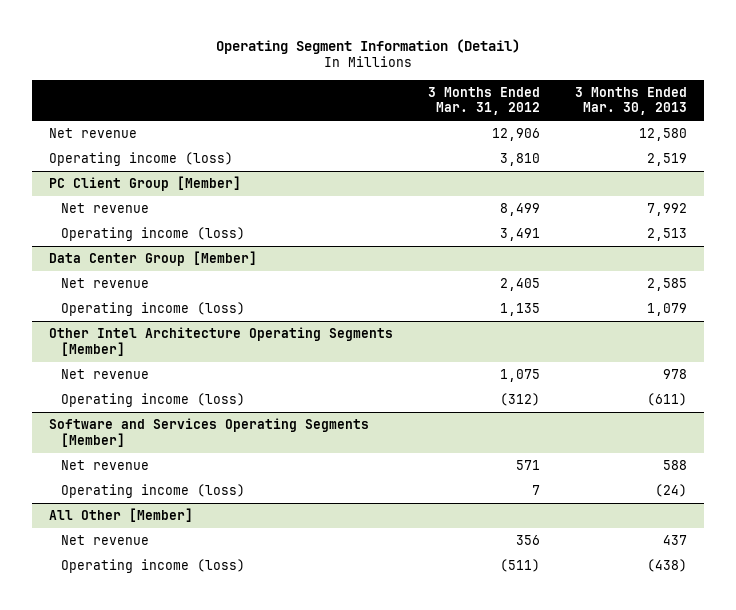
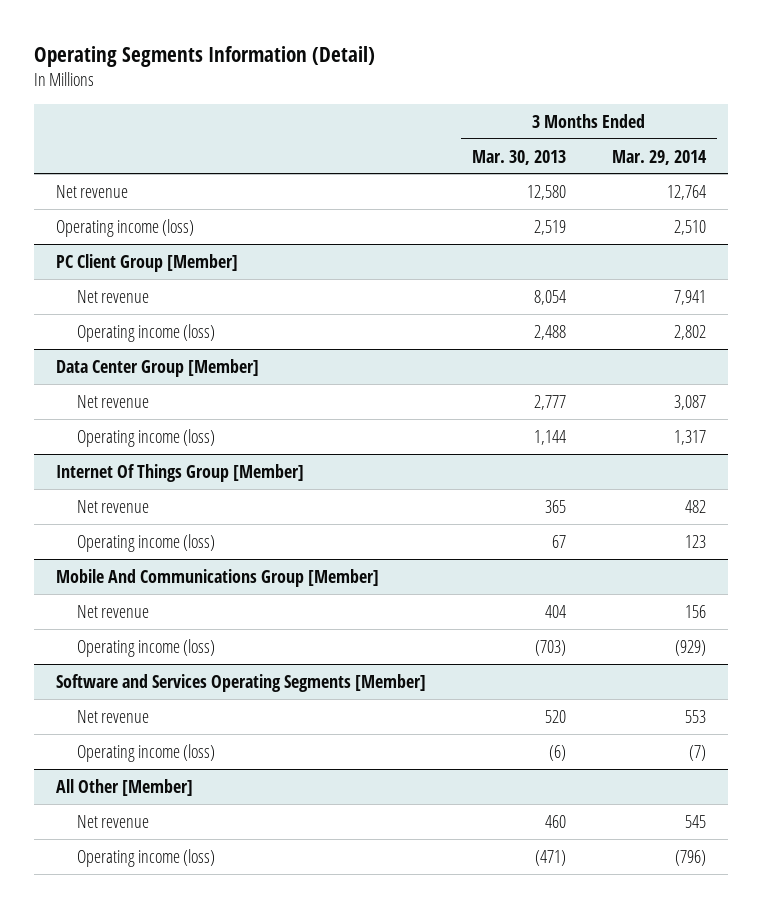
[215,38,520,54] Operating Segment Information (Detail) -> [33,45,375,67] Operating Segments Information (Detail)
[427,86,540,116] 3 Months Ended Mar. 31, 2012 -> none
none -> [611,149,707,165] Mar. 29, 2014
[646,203,687,217] 7,992 -> [533,289,566,305] 8,054
[646,228,687,242] 2,513 -> [533,324,566,340] 2,488
[49,327,394,356] Other Intel Architecture Operating Segments [Member] -> none
[646,278,687,292] 2,585 -> [533,394,566,410] 2,777
[646,303,687,317] 1,079 -> [533,429,566,445] 1,144
none -> [56,463,305,482] Internet Of Things Group [Member]
[662,369,687,380] 978 -> [544,499,566,513] 365
[646,393,687,407] (611) -> [551,534,566,548] 67
none -> [56,568,380,587] Mobile And Communications Group [Member]
none -> [77,604,150,618] Net revenue
none -> [77,638,216,657] Operating income (loss)
[662,460,687,471] 588 -> [544,709,566,723] 520
[654,484,687,498] (24) -> [548,744,566,761] (6)
[662,535,687,546] 437 -> [544,814,566,828] 460
[646,559,687,573] (438) -> [534,849,566,866] (471)

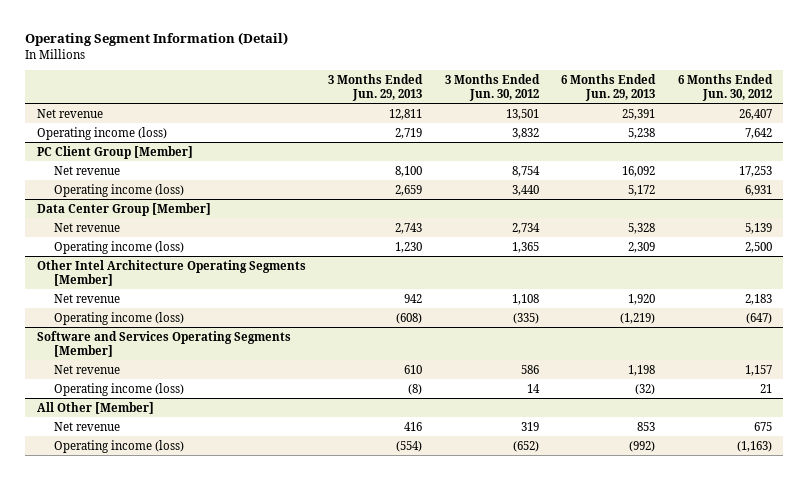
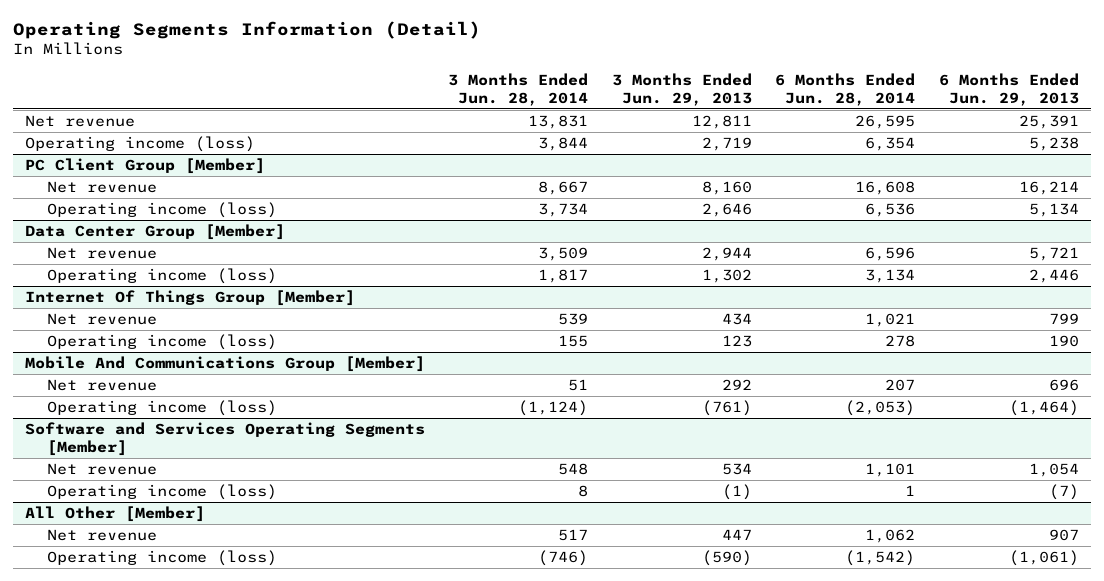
[25,32,289,47] Operating Segment Information (Detail) -> [12,21,481,40] Operating Segments Information (Detail)
[444,73,540,101] 3 Months Ended Jun. 30, 2012 -> none
[677,73,773,101] 6 Months Ended Jun. 30, 2012 -> none
none -> [448,72,589,106] 3 Months Ended Jun. 28, 2014
none -> [775,72,916,106] 6 Months Ended Jun. 28, 2014
[395,165,423,177] 8,100 -> [701,181,752,196] 8,160
[622,165,656,177] 16,092 -> [1019,181,1080,196] 16,214
[395,184,423,196] 2,659 -> [701,203,752,218] 2,646
[628,184,656,196] 5,172 -> [1029,203,1080,218] 5,134
[36,259,306,286] Other Intel Architecture Operating Segments [Member] -> none
[395,222,423,234] 2,743 -> [701,247,752,262] 2,944
[628,222,656,234] 5,328 -> [1029,247,1080,262] 5,721
[395,241,423,253] 1,230 -> [701,269,752,284] 1,302
[628,241,656,253] 2,309 -> [1029,269,1080,284] 2,446
none -> [24,290,355,307] Internet Of Things Group [Member]
[404,293,423,303] 942 -> [721,313,752,326] 434
[628,293,656,305] 1,920 -> [1049,313,1080,325] 799
[396,312,423,324] (608) -> [721,335,752,348] 123
[620,312,656,324] (1,219) -> [1049,335,1080,348] 190
none -> [24,356,425,373] Mobile And Communications Group [Member]
none -> [47,379,158,392] Net revenue
none -> [47,400,278,417] Operating income (loss)
[404,364,423,374] 610 -> [721,463,752,476] 534
[628,364,656,376] 1,198 -> [1029,463,1080,478] 1,054
[408,383,423,395] (8) -> [721,484,752,501] (1)
[635,383,656,395] (32) -> [1049,484,1080,501] (7)
[404,421,423,431] 416 -> [721,529,752,541] 447
[637,421,656,431] 853 -> [1049,529,1080,542] 907
[396,440,423,452] (554) -> [701,550,752,567] (590)
[629,440,656,452] (992) -> [1009,550,1080,567] (1,061)

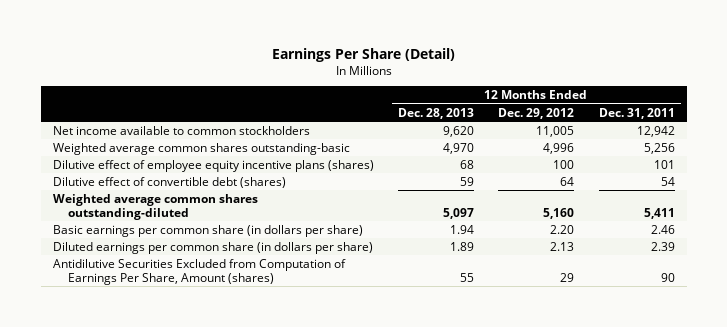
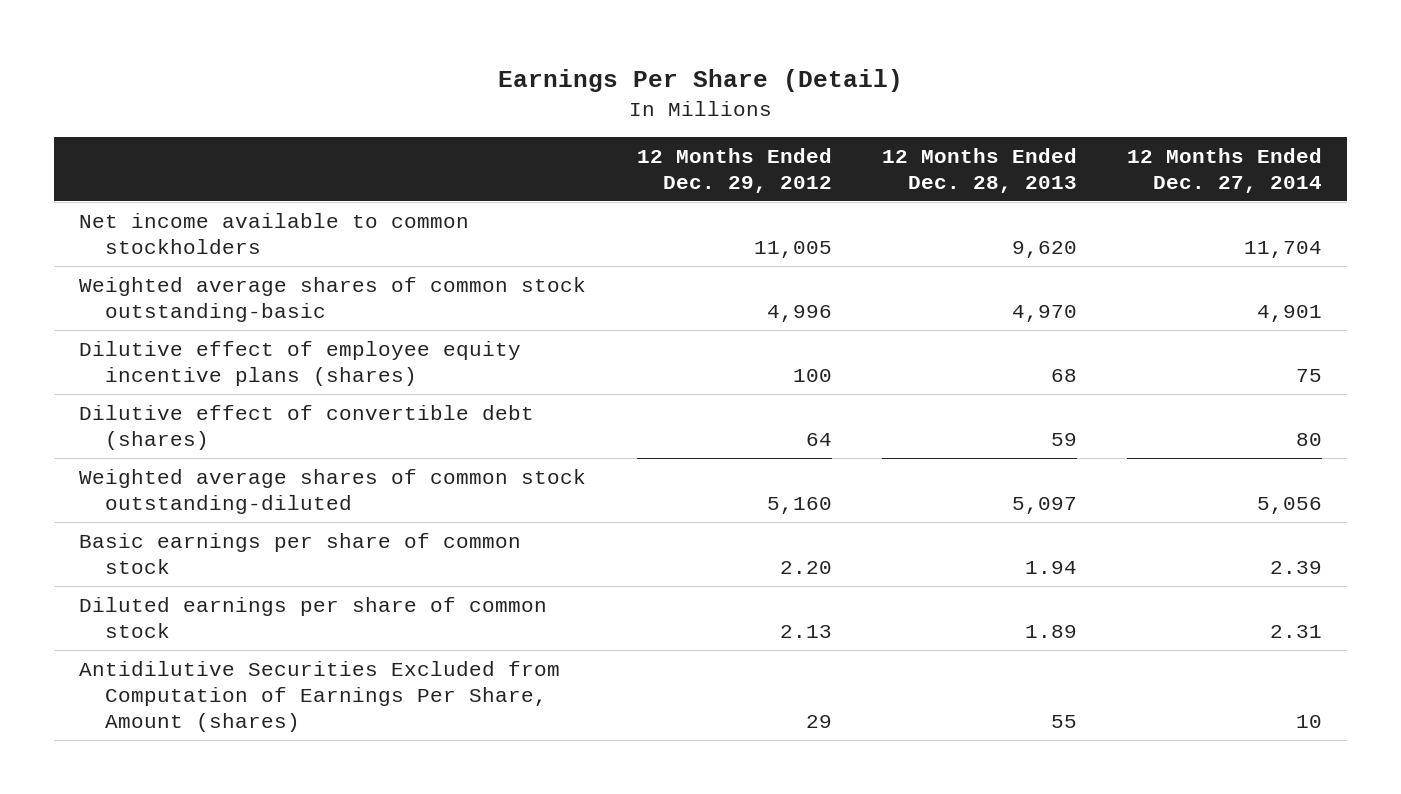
[598,107,675,119] Dec. 31, 2011 -> none
none -> [1127,147,1323,193] 12 Months Ended Dec. 27, 2014
[52,142,350,155] Weighted average common shares outstanding-basic -> [79,277,587,323] Weighted average shares of common stock outstanding-basic
[52,193,258,220] Weighted average common shares outstanding-diluted -> [79,469,587,515] Weighted average shares of common stock outstanding-diluted
[52,224,363,237] Basic earnings per common share (in dollars per share) -> [79,533,522,575] Basic earnings per share of common stock
[52,241,373,254] Diluted earnings per common share (in dollars per share) -> [79,597,548,639] Diluted earnings per share of common stock

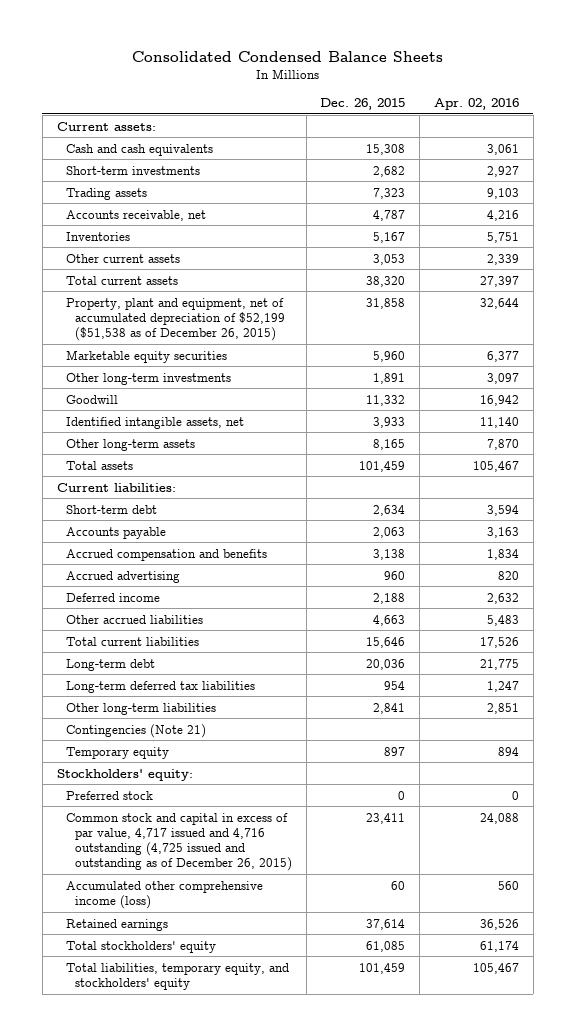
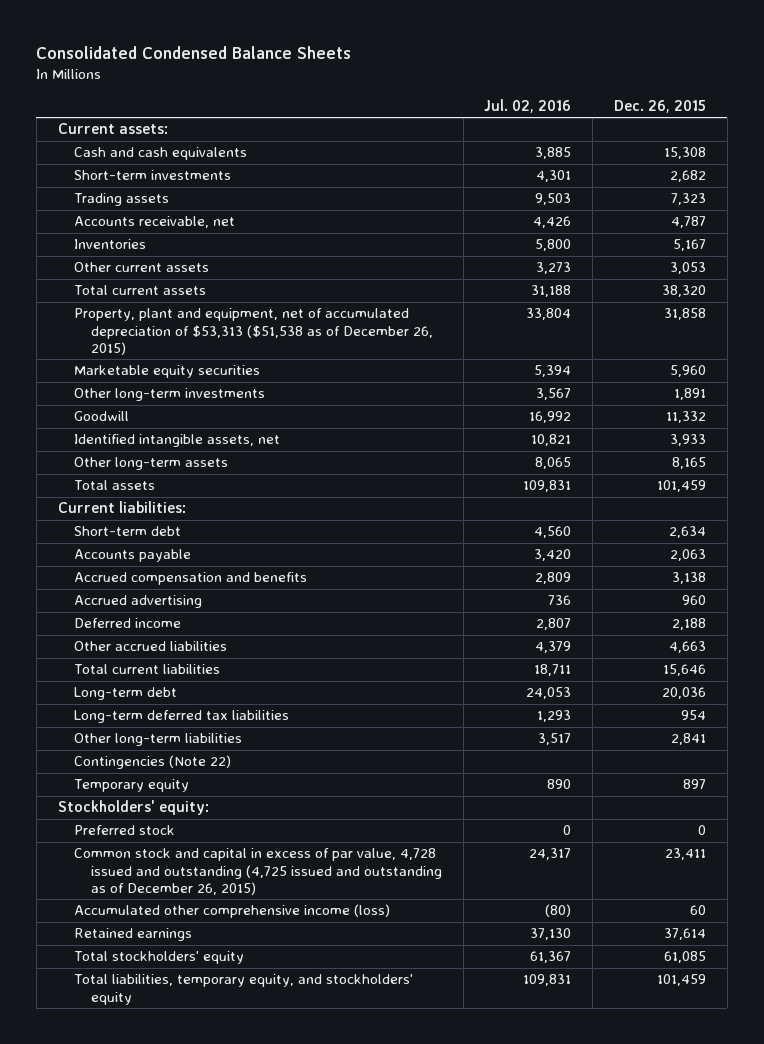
[433,97,519,110] Apr. 02, 2016 -> none
none -> [484,98,572,113] Jul. 02, 2016
[65,297,285,342] Property, plant and equipment, net of accumulated depreciation of $52,199 ($51,538 as of December 26, 2015) -> [74,308,433,355] Property, plant and equipment, net of accumulated depreciation of $53,313 ($51,538 as of December 26, 2015)
[65,723,206,738] Contingencies (Note 21) -> [74,755,232,770] Contingencies (Note 22)
[65,812,292,872] Common stock and capital in excess of par value, 4,717 issued and 4,716 outstanding (4,725 issued and outstanding as of December 26, 2015) -> [74,848,442,895] Common stock and capital in excess of par value, 4,728 issued and outstanding (4,725 issued and outstanding as of December 26, 2015)

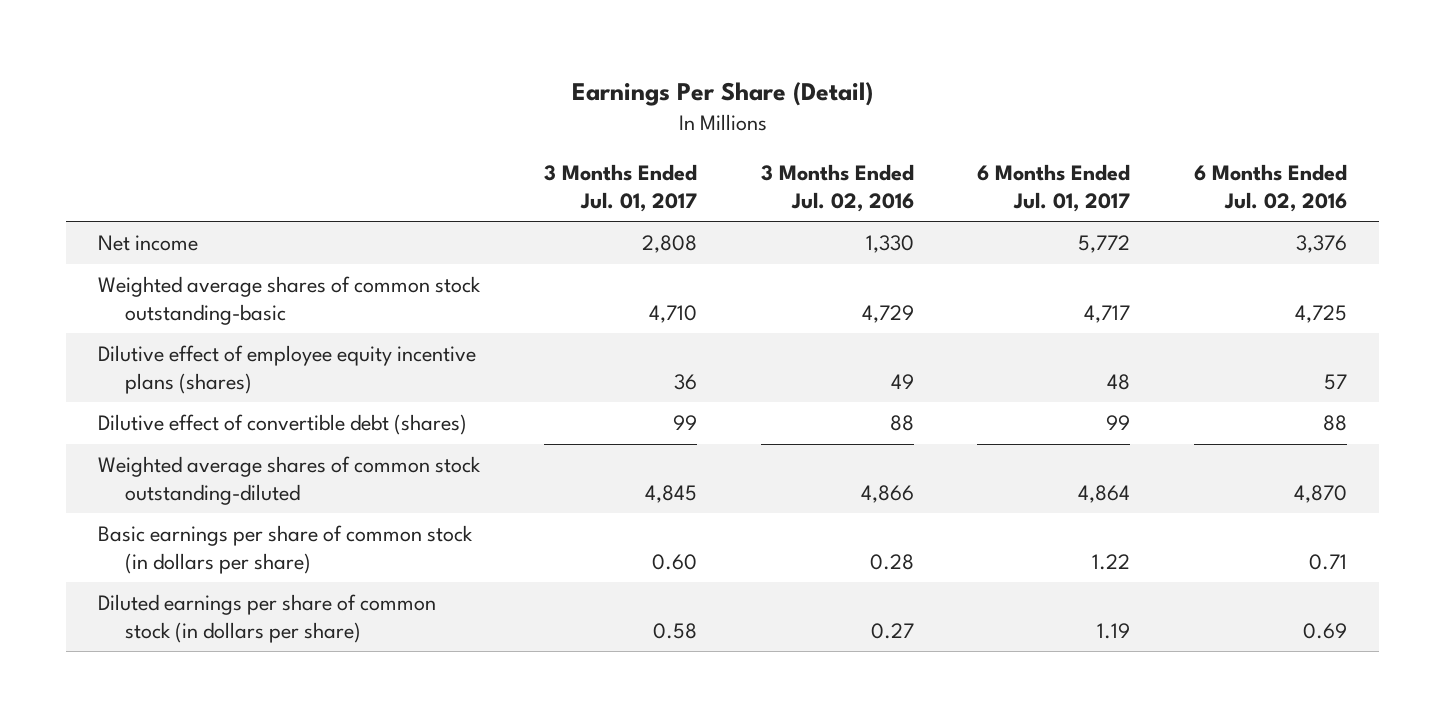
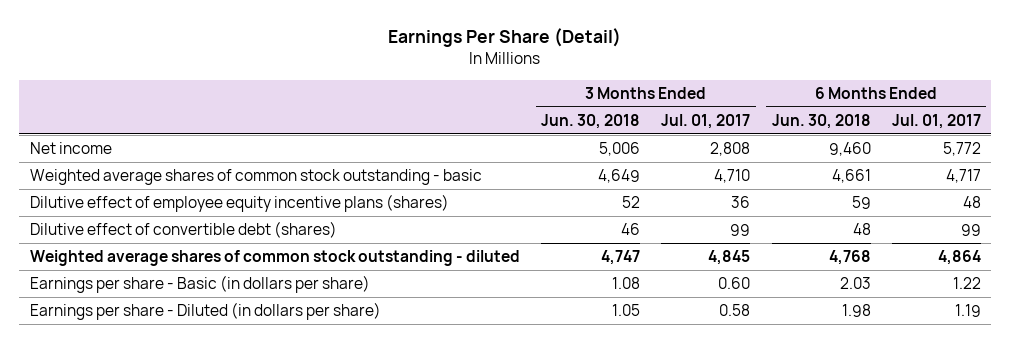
[760,164,914,212] 3 Months Ended Jul. 02, 2016 -> none
[1194,164,1348,212] 6 Months Ended Jul. 02, 2016 -> none
none -> [541,113,641,129] Jun. 30, 2018
none -> [771,113,871,129] Jun. 30, 2018
[98,276,482,325] Weighted average shares of common stock outstanding-basic -> [29,169,482,186] Weighted average shares of common stock outstanding - basic
[98,456,482,505] Weighted average shares of common stock outstanding-diluted -> [29,250,520,267] Weighted average shares of common stock outstanding - diluted
[98,525,474,574] Basic earnings per share of common stock (in dollars per share) -> [29,275,370,294] Earnings per share - Basic (in dollars per share)
[98,594,437,643] Diluted earnings per share of common stock (in dollars per share) -> [29,302,381,321] Earnings per share - Diluted (in dollars per share)

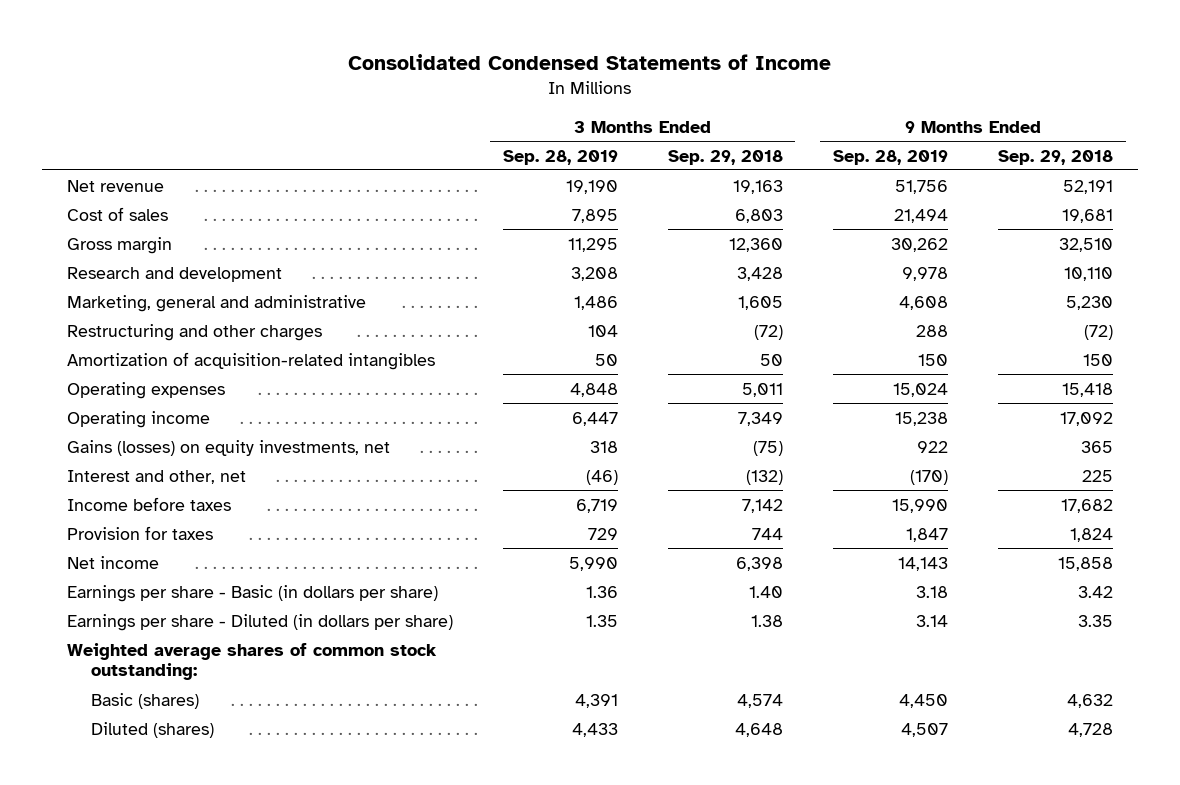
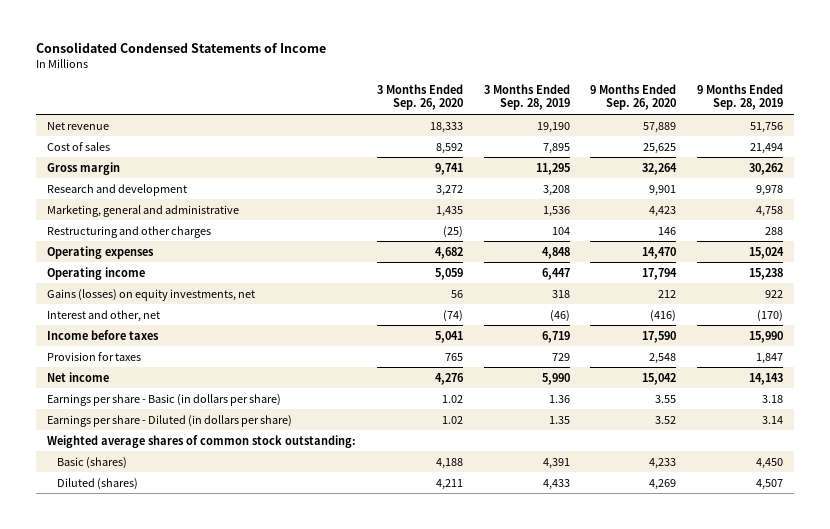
[667,149,783,165] Sep. 29, 2018 -> none
[998,149,1114,165] Sep. 29, 2018 -> none
none -> [376,84,463,111] 3 Months Ended Sep. 26, 2020
none -> [590,84,677,111] 9 Months Ended Sep. 26, 2020
[573,295,618,310] 1,486 -> [542,205,570,217] 1,536
[898,295,948,310] 4,608 -> [756,205,784,217] 4,758
[66,351,435,370] Amortization of acquisition-related intangibles -> none

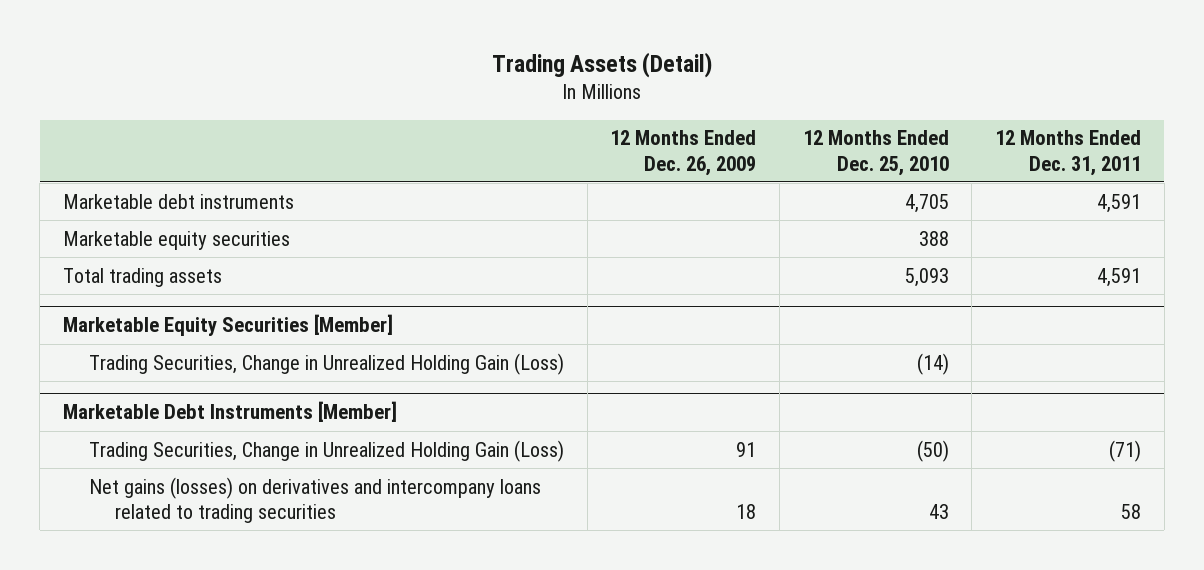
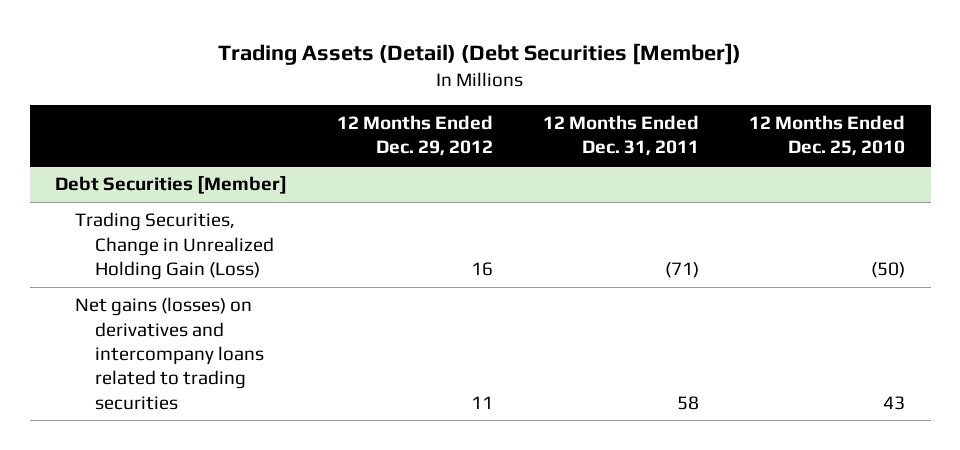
[492,51,713,78] Trading Assets (Detail) -> [218,42,742,65] Trading Assets (Detail) (Debt Securities [Member])
[610,130,757,176] 12 Months Ended Dec. 26, 2009 -> none
none -> [337,115,494,157] 12 Months Ended Dec. 29, 2012
[63,193,295,209] Marketable debt instruments -> none
[63,230,291,250] Marketable equity securities -> none
[63,267,223,287] Total trading assets -> none
[63,314,394,337] Marketable Equity Securities [Member] -> none
[89,352,565,375] Trading Securities, Change in Unrealized Holding Gain (Loss) -> none
[63,401,398,423] Marketable Debt Instruments [Member] -> none
none -> [54,176,287,195] Debt Securities [Member]

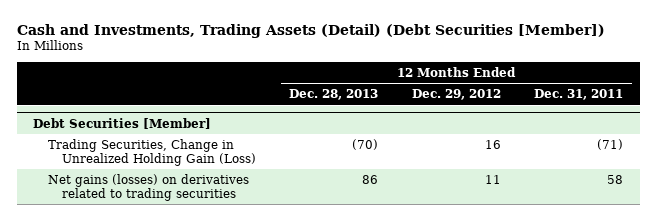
[218,42,742,65] Trading Assets (Detail) (Debt Securities [Member]) -> [16,23,605,38] Cash and Investments, Trading Assets (Detail) (Debt Securities [Member])
[749,115,906,157] 12 Months Ended Dec. 25, 2010 -> none
none -> [289,89,379,101] Dec. 28, 2013
[75,297,265,410] Net gains (losses) on derivatives and intercompany loans related to trading securities -> [47,173,249,201] Net gains (losses) on derivatives related to trading securities

